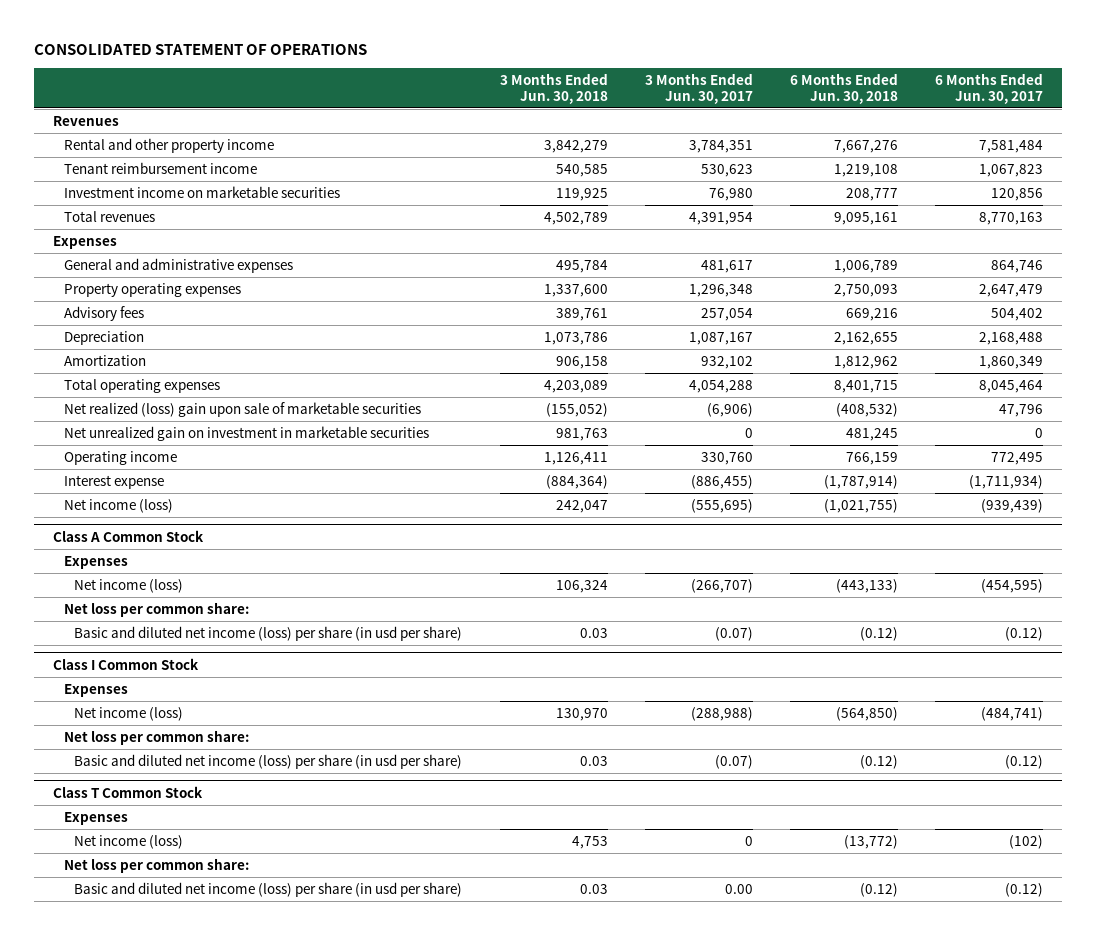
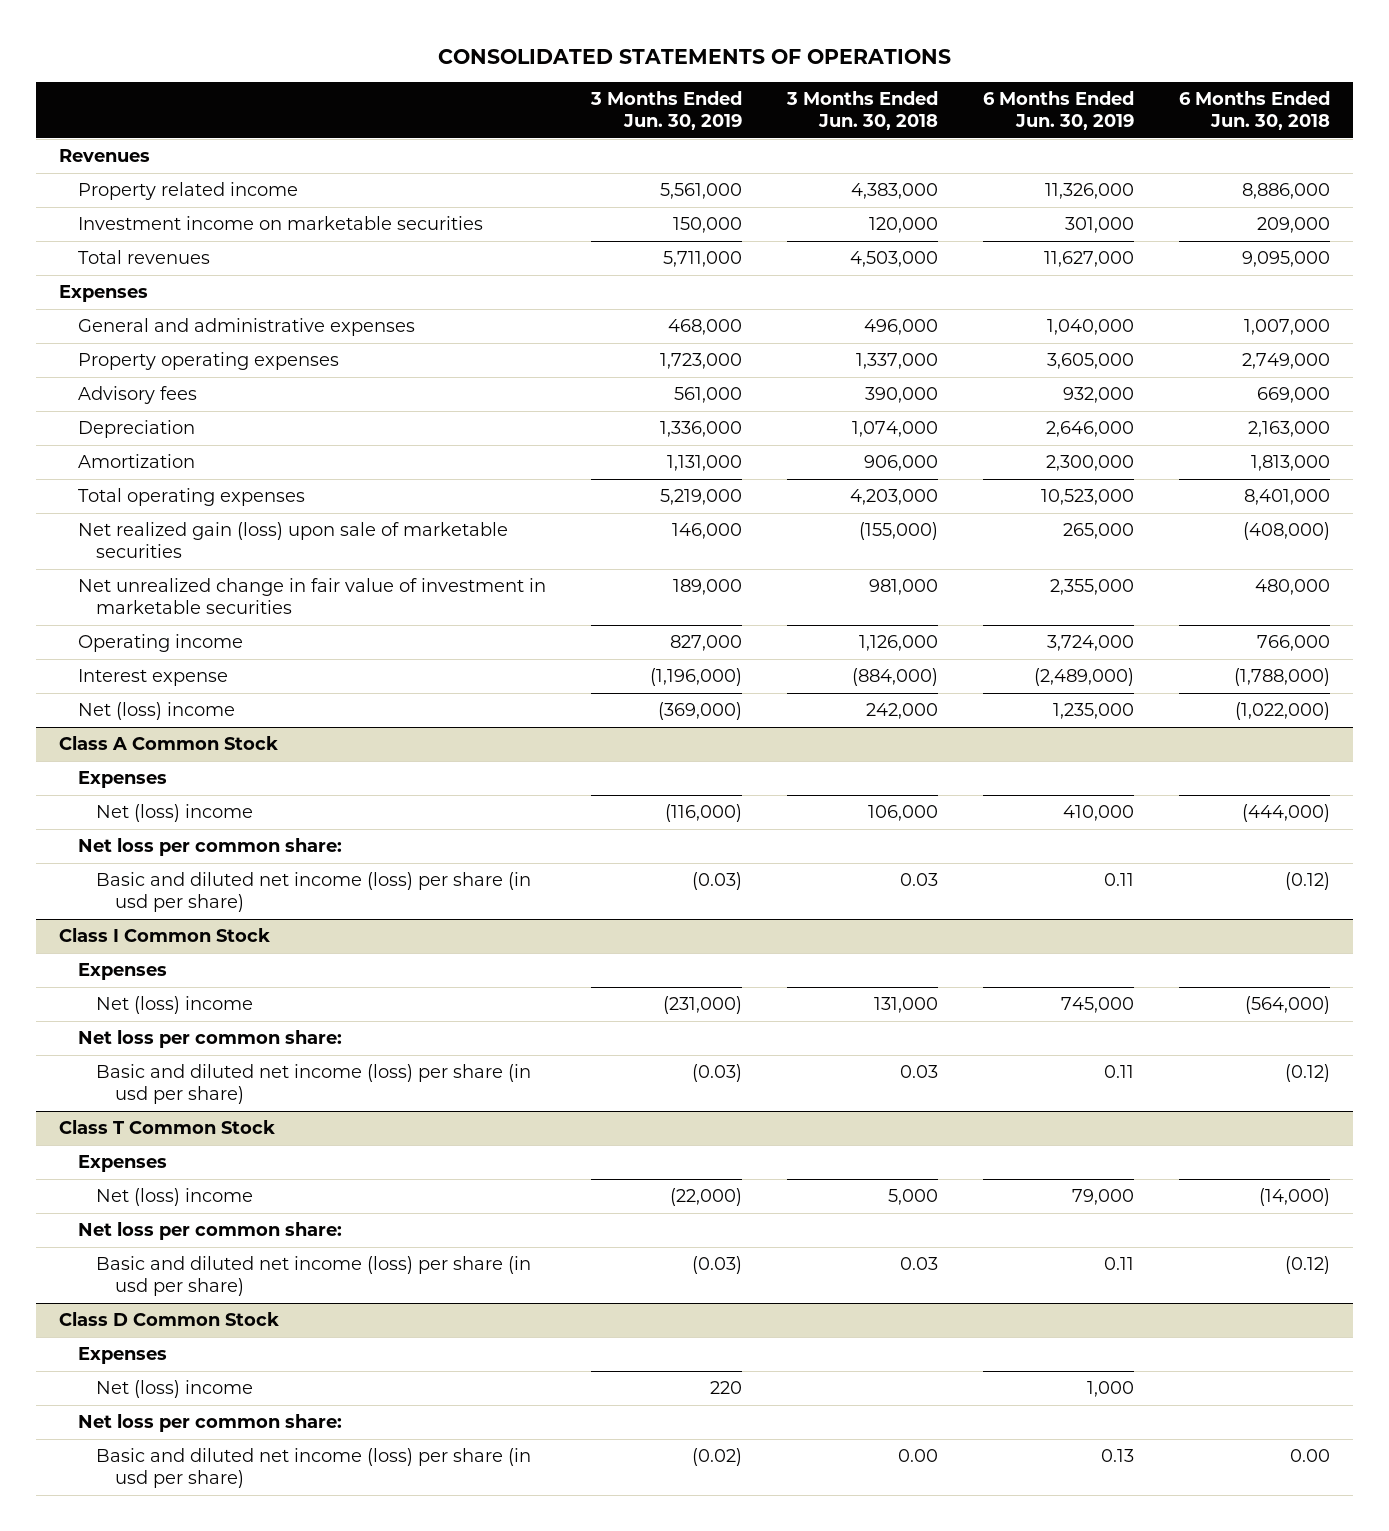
[34,44,368,56] CONSOLIDATED STATEMENT OF OPERATIONS -> [437,49,951,65] CONSOLIDATED STATEMENTS OF OPERATIONS
[644,73,753,104] 3 Months Ended Jun. 30, 2017 -> none
[935,73,1044,104] 6 Months Ended Jun. 30, 2017 -> none
none -> [589,91,742,130] 3 Months Ended Jun. 30, 2019
none -> [983,91,1135,130] 6 Months Ended Jun. 30, 2019
[63,137,274,153] Rental and other property income -> none
[63,161,257,174] Tenant reimbursement income -> none
none -> [77,182,298,201] Property related income
[555,187,608,201] 119,925 -> [868,217,938,234] 120,000
[846,187,899,201] 208,777 -> [1257,217,1331,234] 209,000
[543,211,608,225] 4,502,789 -> [849,251,938,268] 4,503,000
[834,211,899,225] 9,095,161 -> [1242,251,1331,268] 9,095,000
[555,259,608,273] 495,784 -> [863,319,938,336] 496,000
[834,259,899,273] 1,006,789 -> [1244,319,1331,336] 1,007,000
[543,283,608,297] 1,337,600 -> [855,353,938,370] 1,337,000
[834,283,899,297] 2,750,093 -> [1242,353,1331,370] 2,749,000
[555,307,608,321] 389,761 -> [864,387,938,404] 390,000
[846,307,899,321] 669,216 -> [1257,387,1331,404] 669,000
[543,331,608,345] 1,073,786 -> [851,421,938,438] 1,074,000
[834,331,899,345] 2,162,655 -> [1248,421,1331,438] 2,163,000
[555,355,608,369] 906,158 -> [863,455,938,472] 906,000
[834,355,899,369] 1,812,962 -> [1251,455,1331,472] 1,813,000
[543,379,608,393] 4,203,089 -> [849,489,938,506] 4,203,000
[834,379,899,393] 8,401,715 -> [1244,489,1331,506] 8,401,000
[63,401,421,417] Net realized (loss) gain upon sale of marketable securities -> [77,522,508,558] Net realized gain (loss) upon sale of marketable securities
[545,402,608,417] (155,052) -> [858,522,938,541] (155,000)
[836,402,899,417] (408,532) -> [1243,522,1331,541] (408,000)
[63,425,429,441] Net unrealized gain on investment in marketable securities -> [77,578,546,614] Net unrealized change in fair value of investment in marketable securities
[555,427,608,441] 981,763 -> [868,579,938,596] 981,000
[846,427,899,441] 481,245 -> [1255,579,1331,596] 480,000
[543,451,608,465] 1,126,411 -> [858,635,938,652] 1,126,000
[846,451,899,465] 766,159 -> [1257,635,1331,652] 766,000
[545,474,608,489] (884,364) -> [851,668,938,687] (884,000)
[824,474,899,489] (1,787,914) -> [1234,668,1331,687] (1,788,000)
[63,498,173,513] Net income (loss) -> [77,702,235,721] Net (loss) income
[555,499,608,513] 242,047 -> [865,703,938,720] 242,000
[824,498,899,513] (1,021,755) -> [1235,702,1331,721] (1,022,000)
[74,578,184,593] Net income (loss) -> [96,804,254,823] Net (loss) income
[555,579,608,593] 106,324 -> [867,805,938,822] 106,000
[836,578,899,593] (443,133) -> [1242,804,1331,823] (444,000)
[74,706,184,721] Net income (loss) -> [96,996,254,1015] Net (loss) income
[555,707,608,721] 130,970 -> [873,997,938,1014] 131,000
[836,706,899,721] (564,850) -> [1245,996,1331,1015] (564,000)
[74,834,184,849] Net income (loss) -> [96,1188,254,1207] Net (loss) income
[571,835,608,849] 4,753 -> [887,1189,938,1206] 5,000
[844,834,899,849] (13,772) -> [1259,1188,1331,1207] (14,000)
none -> [58,1312,279,1327] Class D Common Stock
none -> [77,1347,167,1365] Expenses
none -> [96,1380,254,1399] Net (loss) income
none -> [77,1414,342,1433] Net loss per common share:
none -> [96,1448,532,1488] Basic and diluted net income (loss) per share (in usd per share)

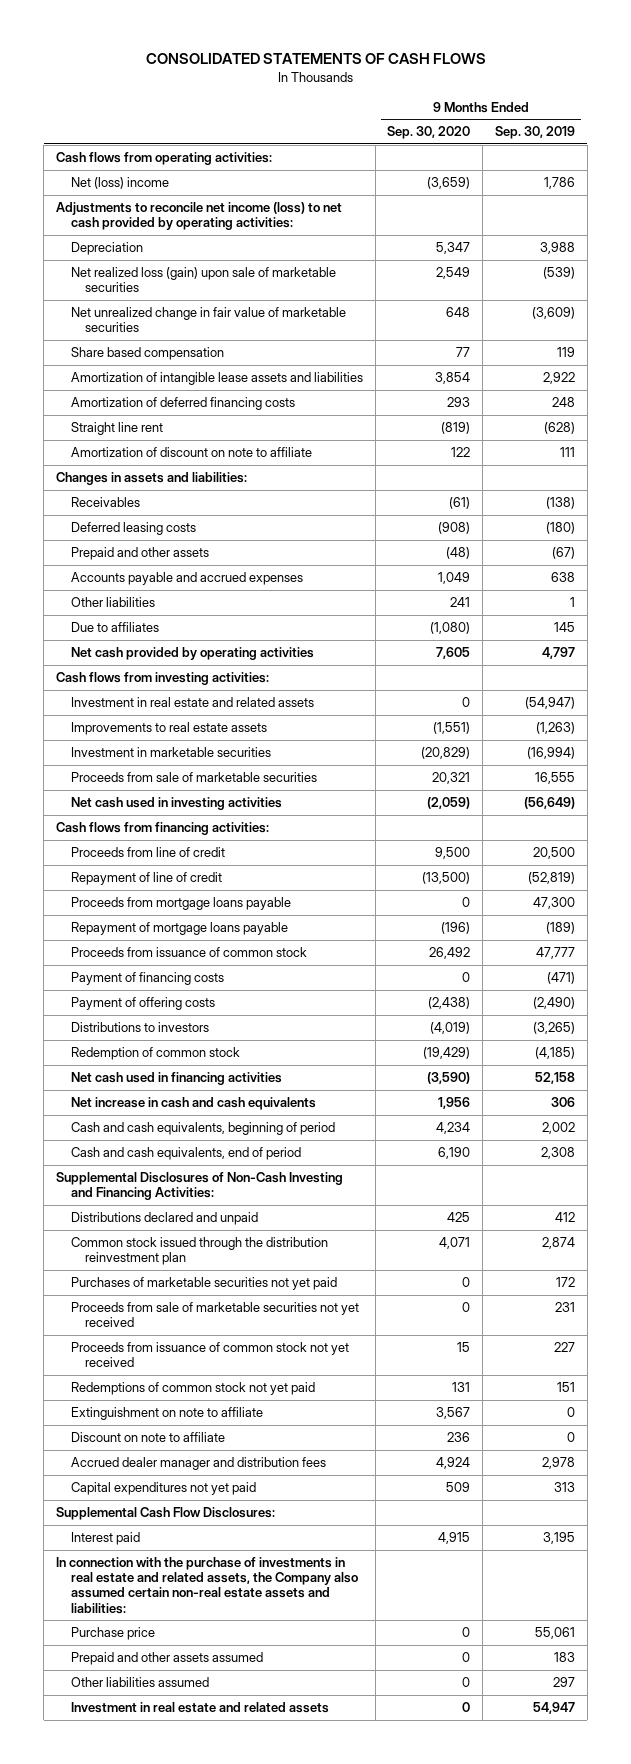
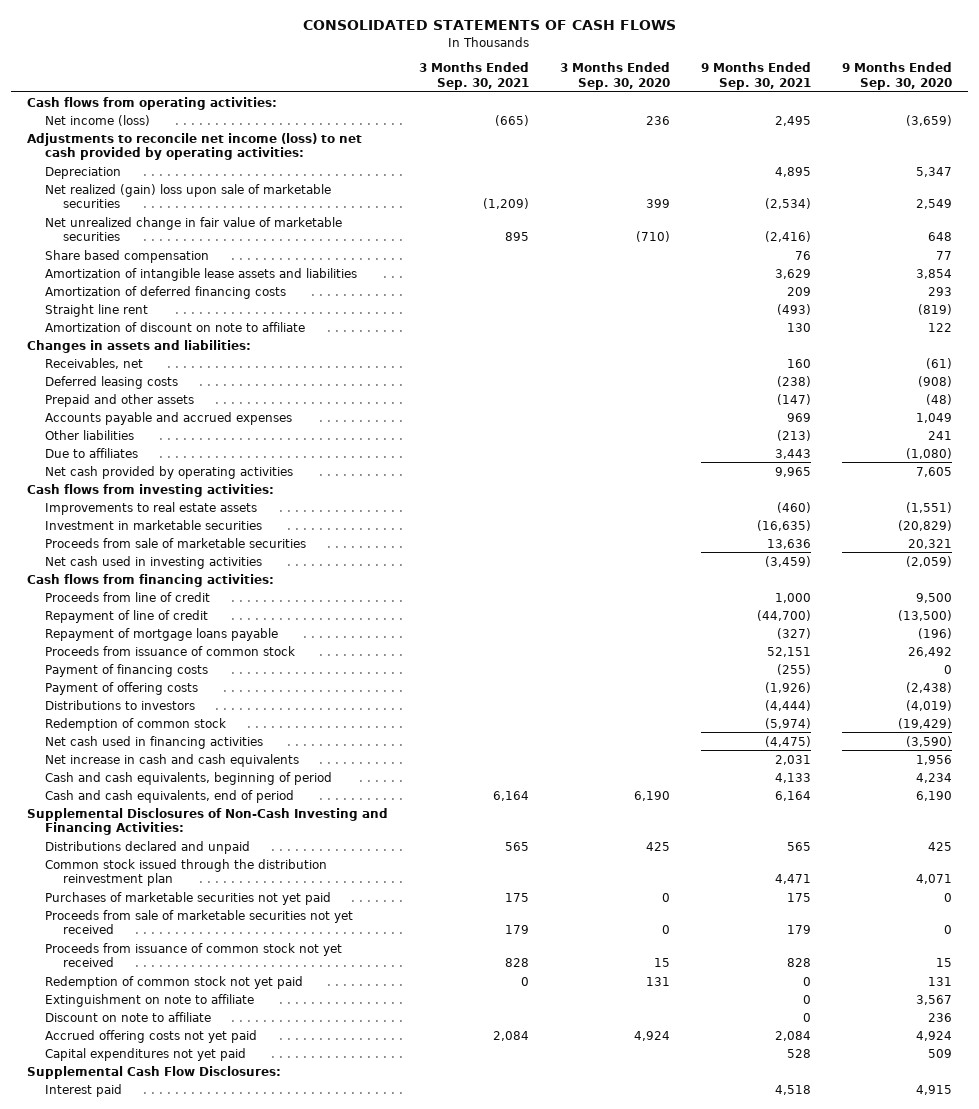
[494,126,575,140] Sep. 30, 2019 -> none
none -> [418,62,529,90] 3 Months Ended Sep. 30, 2021
none -> [559,62,670,90] 3 Months Ended Sep. 30, 2020
none -> [701,62,812,90] 9 Months Ended Sep. 30, 2021
[70,177,169,190] Net (loss) income -> [45,114,151,126] Net income (loss)
[70,267,336,293] Net realized loss (gain) upon sale of marketable securities -> [45,183,332,208] Net realized (gain) loss upon sale of marketable securities
[70,497,140,508] Receivables -> [45,357,144,369] Receivables, net
[70,697,314,708] Investment in real estate and related assets -> none
[70,897,291,911] Proceeds from mortgage loans payable -> none
[70,1382,315,1396] Redemptions of common stock not yet paid -> [45,975,304,989] Redemption of common stock not yet paid
[70,1457,326,1471] Accrued dealer manager and distribution fees -> [45,1029,258,1043] Accrued offering costs not yet paid
[56,1557,358,1614] In connection with the purchase of investments in real estate and related assets, the Company also assumed certain non-real estate assets and liabilities: -> none
[70,1627,155,1641] Purchase price -> none
[70,1652,263,1666] Prepaid and other assets assumed -> none
[70,1677,209,1688] Other liabilities assumed -> none
[70,1702,329,1714] Investment in real estate and related assets -> none

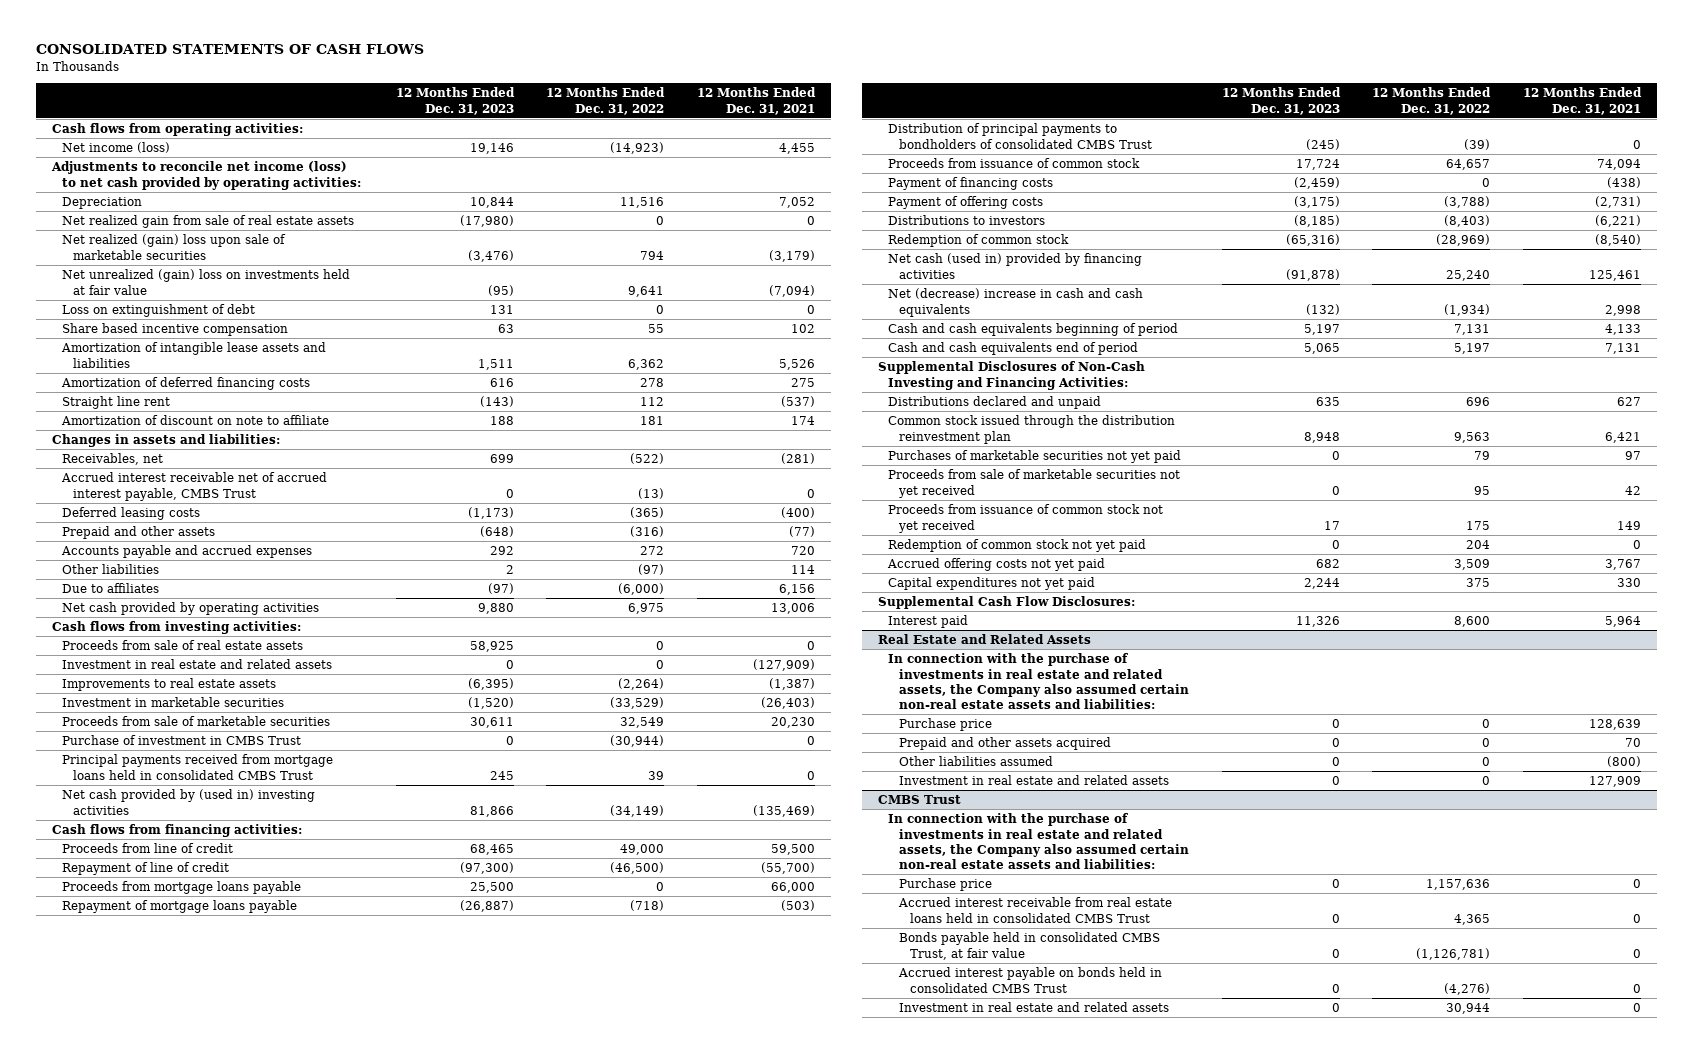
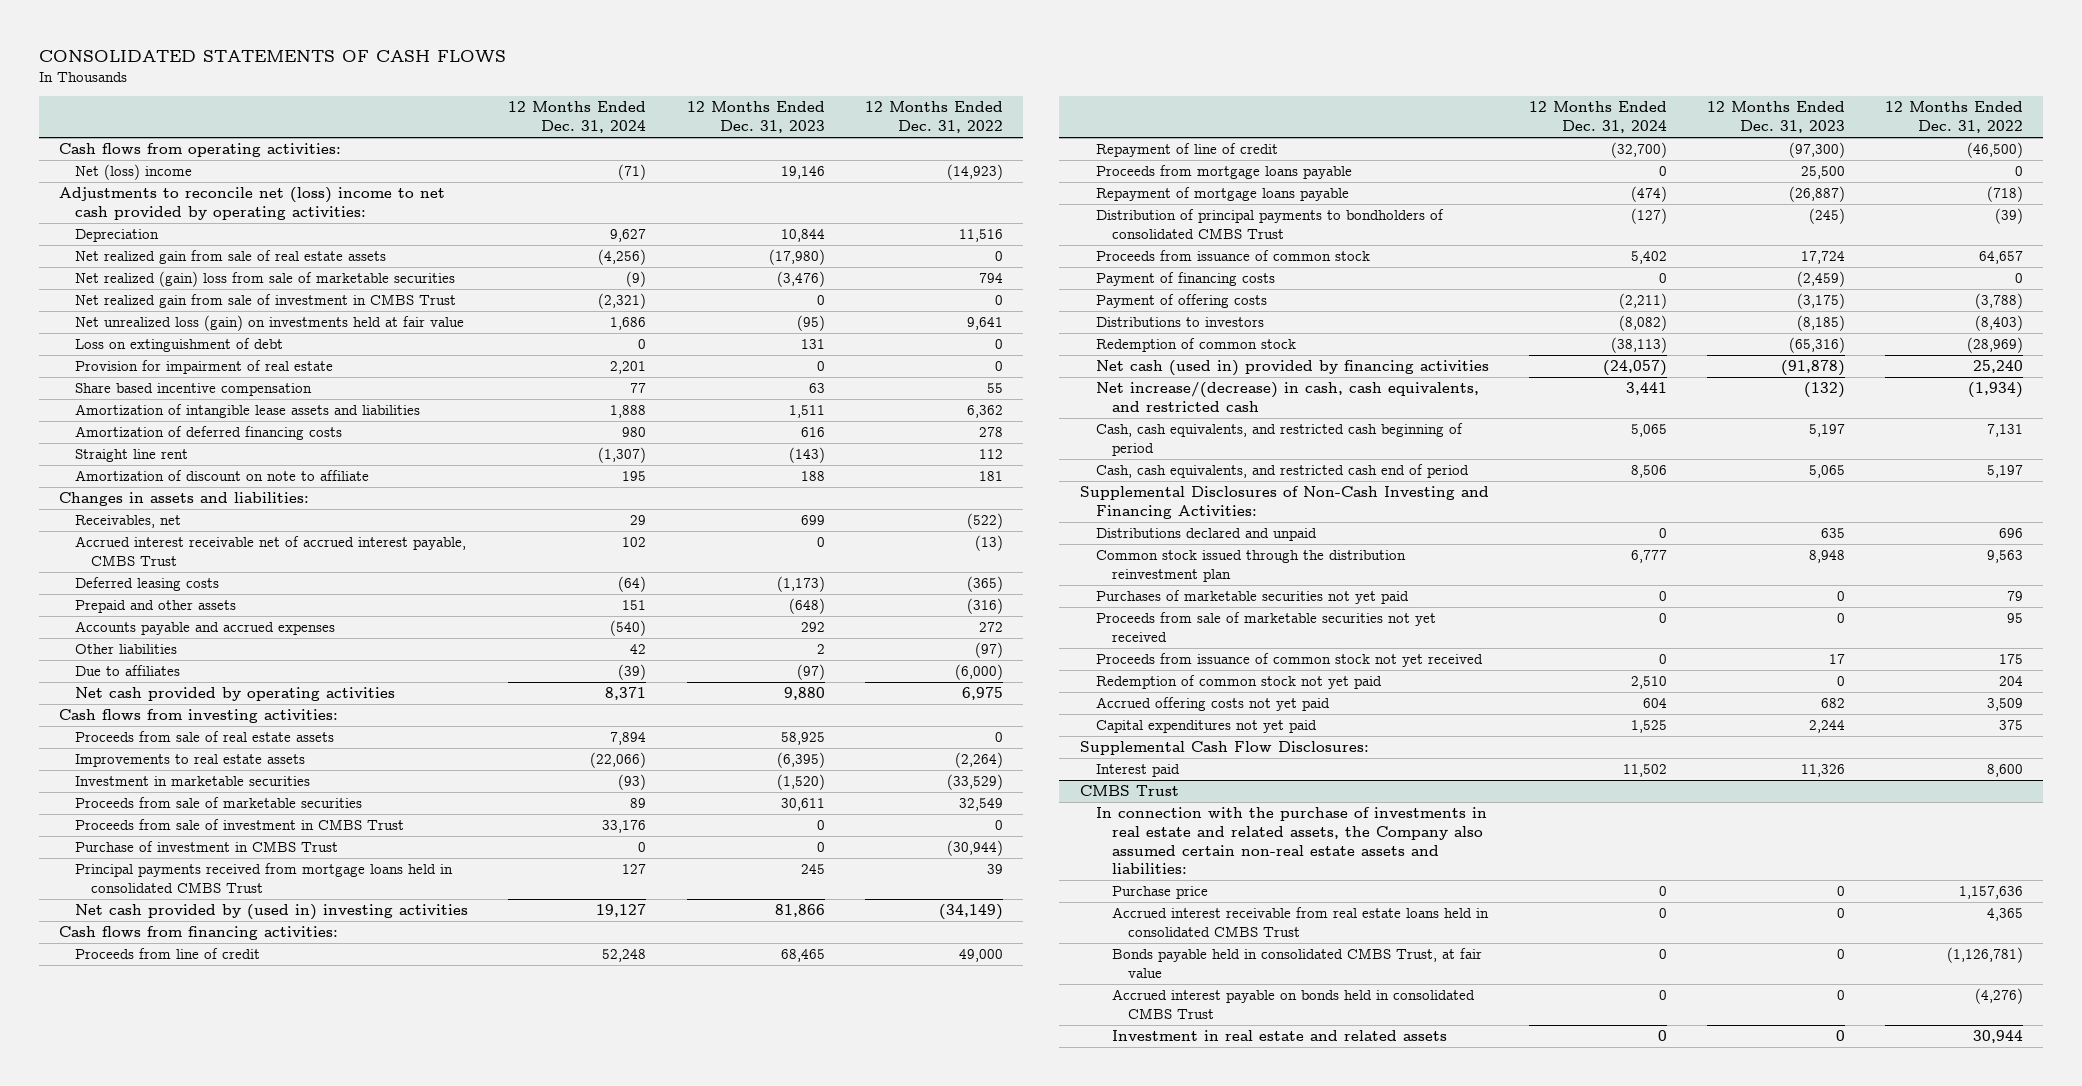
[696,87,816,115] 12 Months Ended Dec. 31, 2021 -> none
none -> [508,101,647,134] 12 Months Ended Dec. 31, 2024
[62,142,171,154] Net income (loss) -> [75,164,193,181] Net (loss) income
[50,161,362,190] Adjustments to reconcile net income (loss) to net cash provided by operating activities: -> [59,187,446,220] Adjustments to reconcile net (loss) income to net cash provided by operating activities:
[62,234,287,260] Net realized (gain) loss upon sale of marketable securities -> [75,271,456,288] Net realized (gain) loss from sale of marketable securities
none -> [75,294,457,309] Net realized gain from sale of investment in CMBS Trust
[62,269,351,295] Net unrealized (gain) loss on investments held at fair value -> [75,315,465,332] Net unrealized loss (gain) on investments held at fair value
none -> [75,360,334,375] Provision for impairment of real estate
[62,659,333,670] Investment in real estate and related assets -> none
none -> [75,819,405,831] Proceeds from sale of investment in CMBS Trust
[888,288,1144,317] Net (decrease) increase in cash and cash equivalents -> [1095,382,1479,412] Net increase/(decrease) in cash, cash equivalents, and restricted cash
[888,323,1179,337] Cash and cash equivalents beginning of period -> [1095,423,1463,456] Cash, cash equivalents, and restricted cash beginning of period
[888,342,1139,356] Cash and cash equivalents end of period -> [1095,464,1469,479] Cash, cash equivalents, and restricted cash end of period
[877,634,1091,645] Real Estate and Related Assets -> none
[888,653,1190,710] In connection with the purchase of investments in real estate and related assets, the Company also assumed certain non-real estate assets and liabilities: -> none
[899,718,993,732] Purchase price -> none
[899,737,1112,751] Prepaid and other assets acquired -> none
[899,756,1054,767] Other liabilities assumed -> none
[899,775,1170,786] Investment in real estate and related assets -> none

